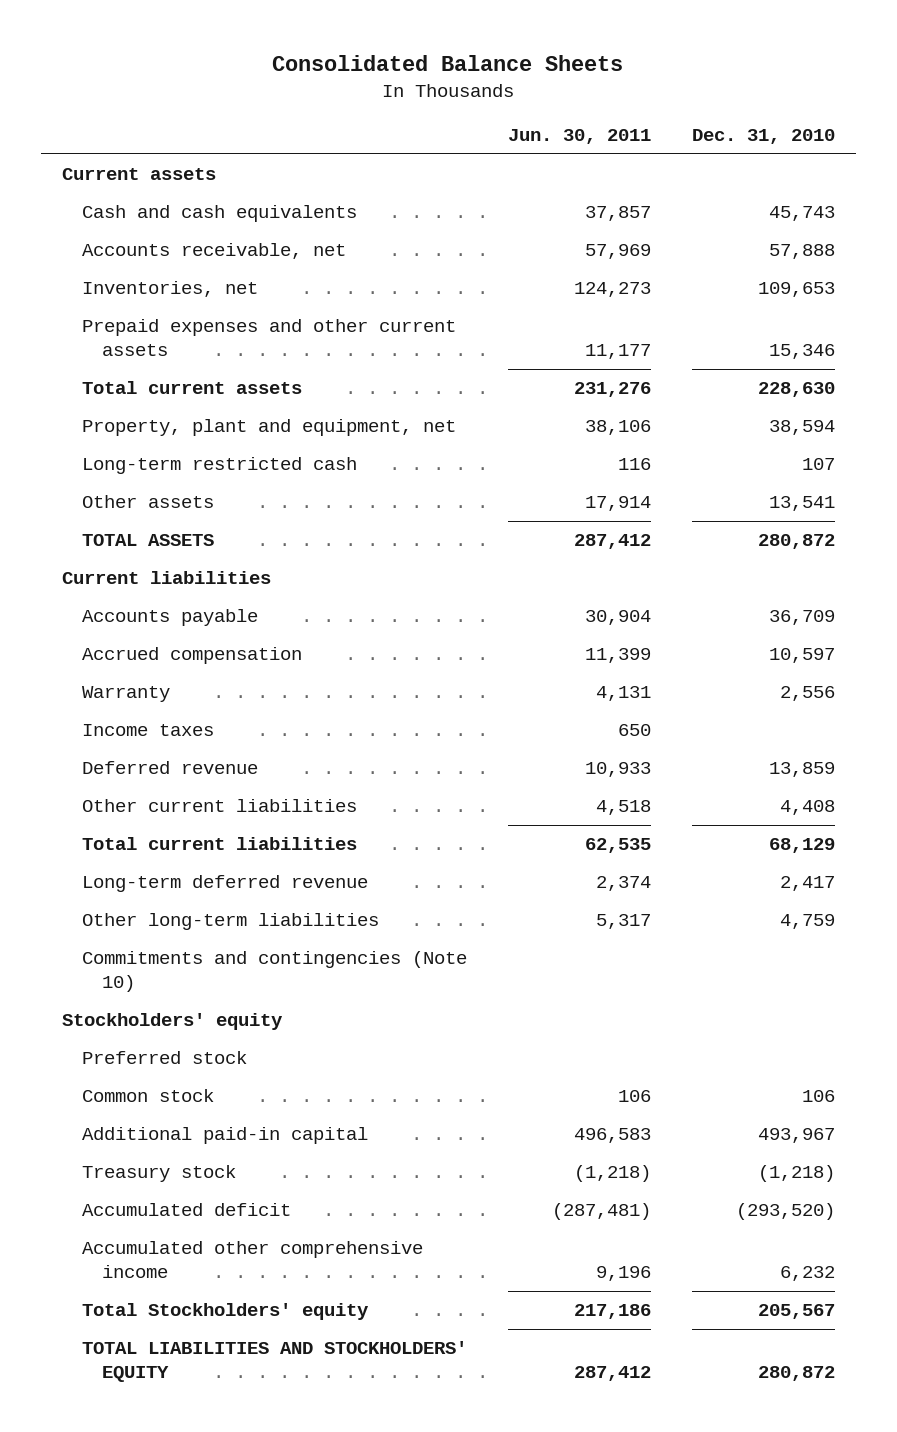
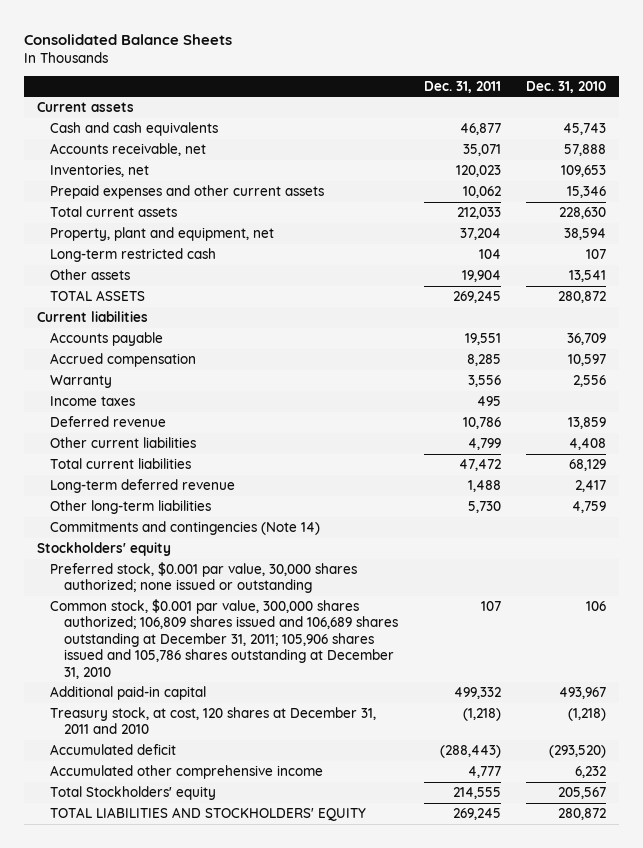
[508,129,652,145] Jun. 30, 2011 -> none
none -> [423,80,501,93] Dec. 31, 2011
[81,951,467,993] Commitments and contingencies (Note 10) -> [50,521,321,536] Commitments and contingencies (Note 14)
[81,1089,214,1103] Common stock -> none
[81,1051,247,1065] Preferred stock -> [50,562,358,594] Preferred stock, $0.001 par value, 30,000 shares authorized; none issued or outstanding
none -> [50,599,398,679] Common stock, $0.001 par value, 300,000 shares authorized; 106,809 shares issued and 106,689 shares outstanding at December 31, 2011; 105,906 shares issued and 105,786 shares outstanding at December 31, 2010
[81,1165,236,1183] Treasury stock -> [50,707,377,735] Treasury stock, at cost, 120 shares at December 31, 2011 and 2010

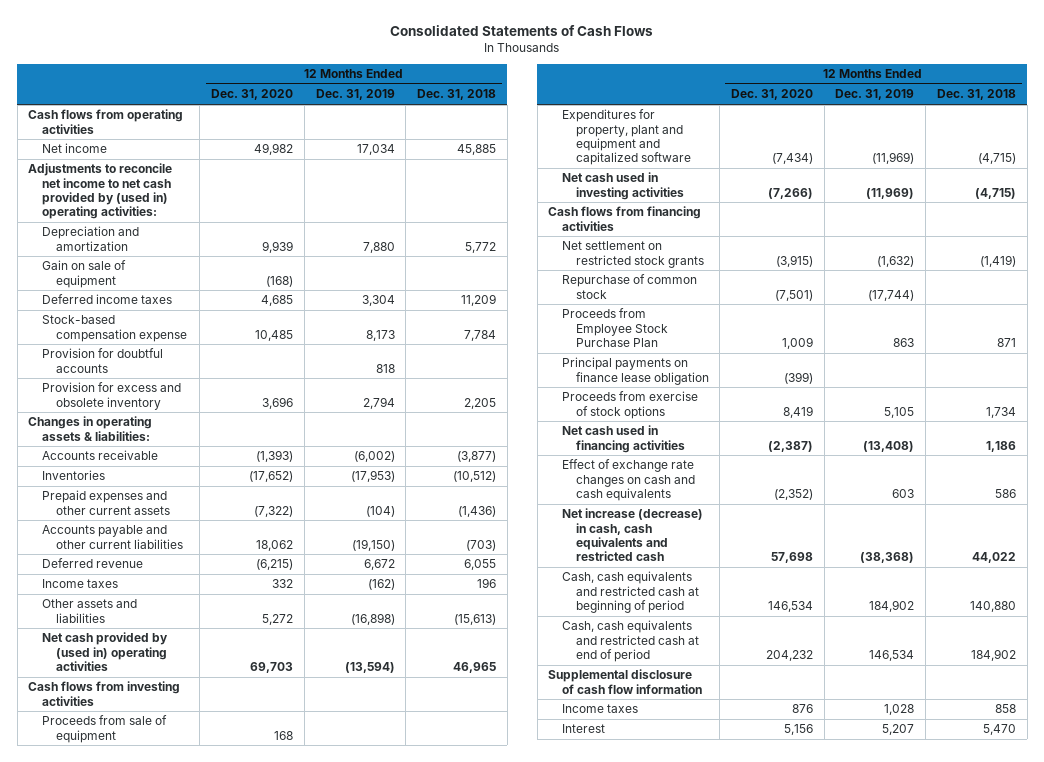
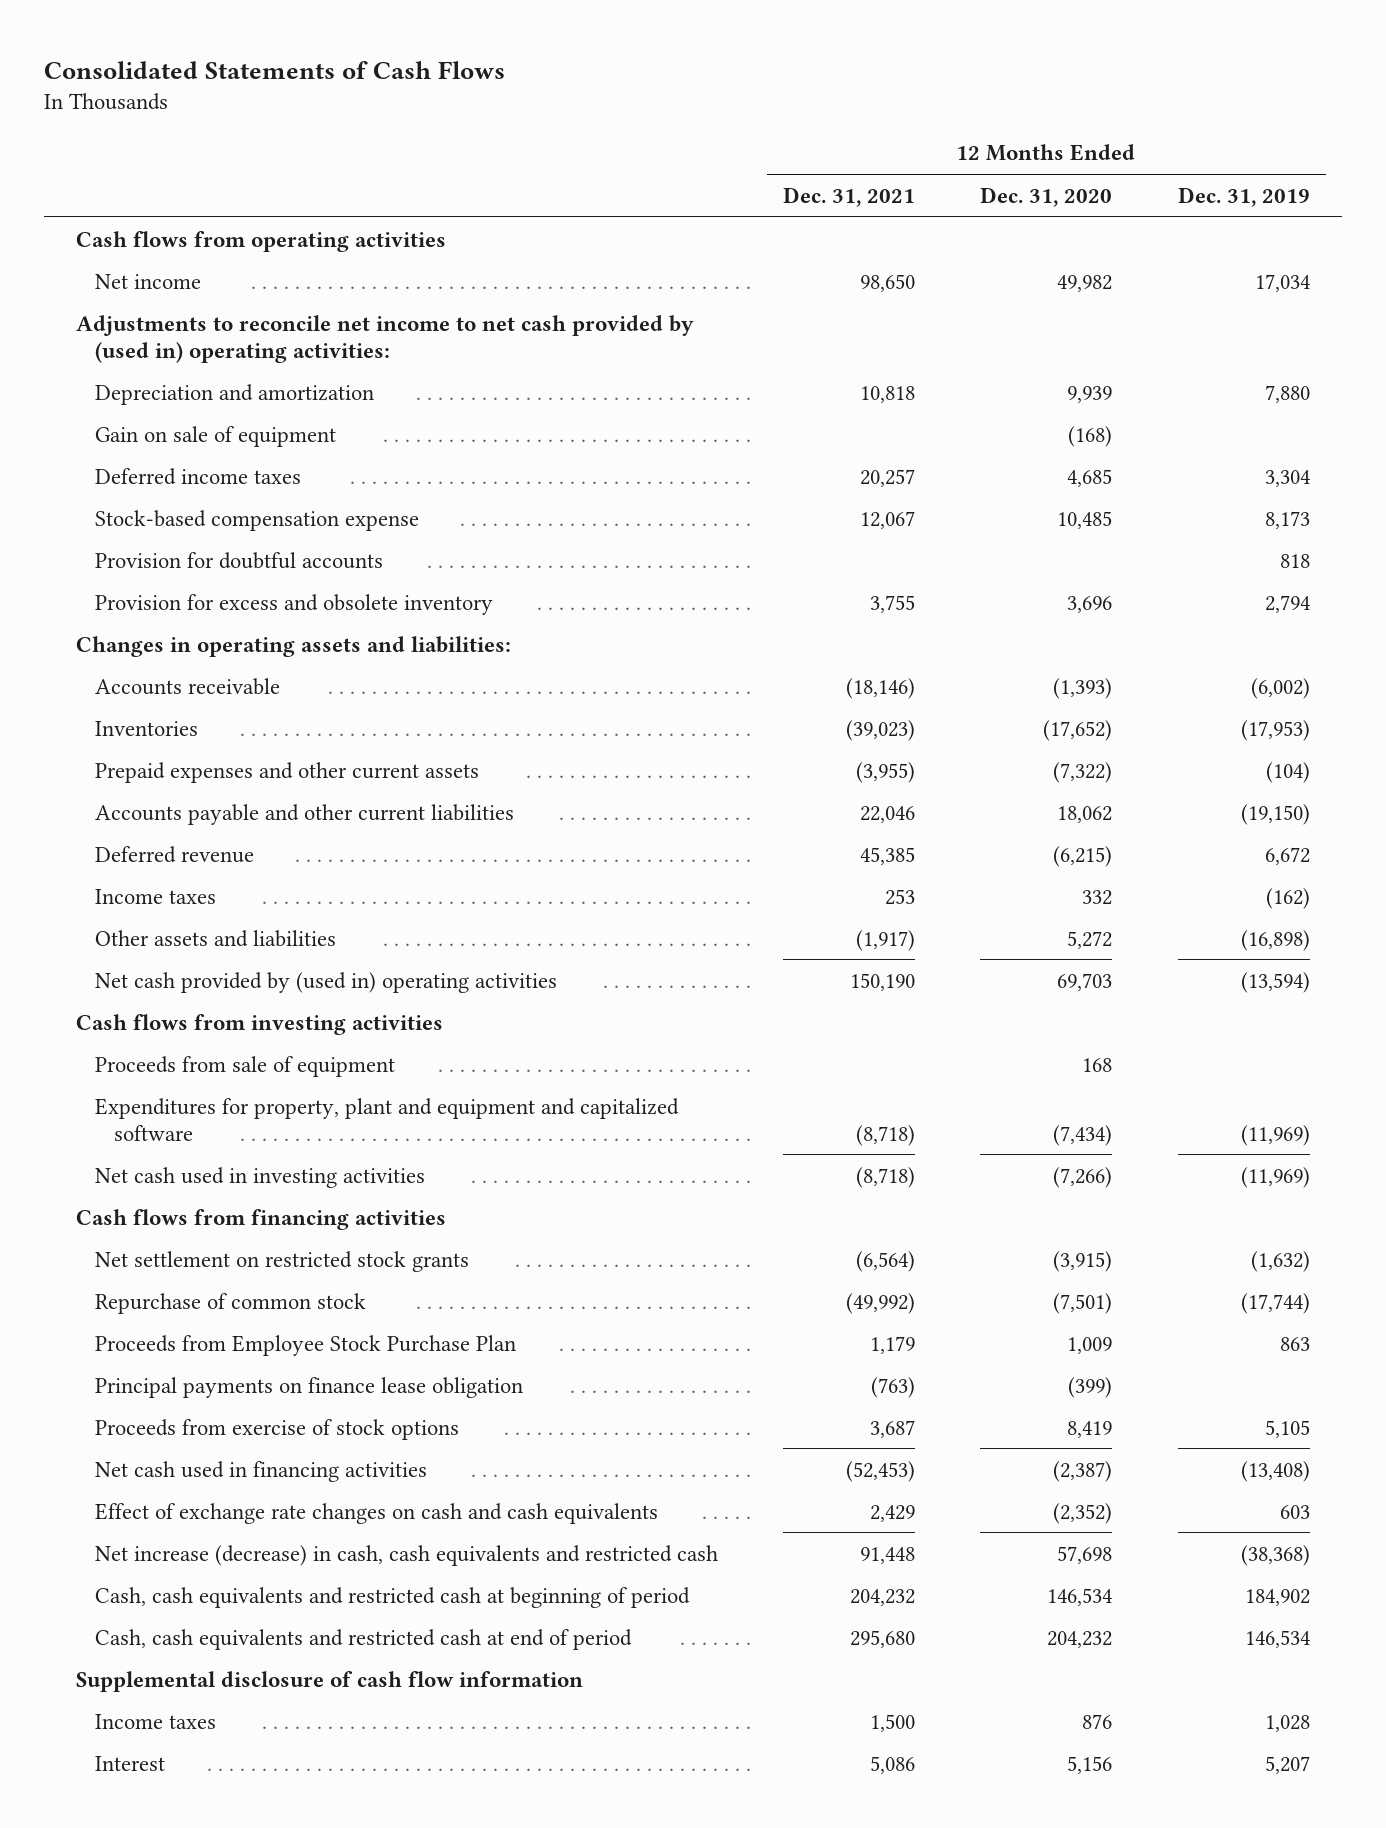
[417,89,497,101] Dec. 31, 2018 -> none
none -> [783,186,916,207] Dec. 31, 2021
[28,416,153,441] Changes in operating assets & liabilities: -> [76,635,512,657] Changes in operating assets and liabilities:

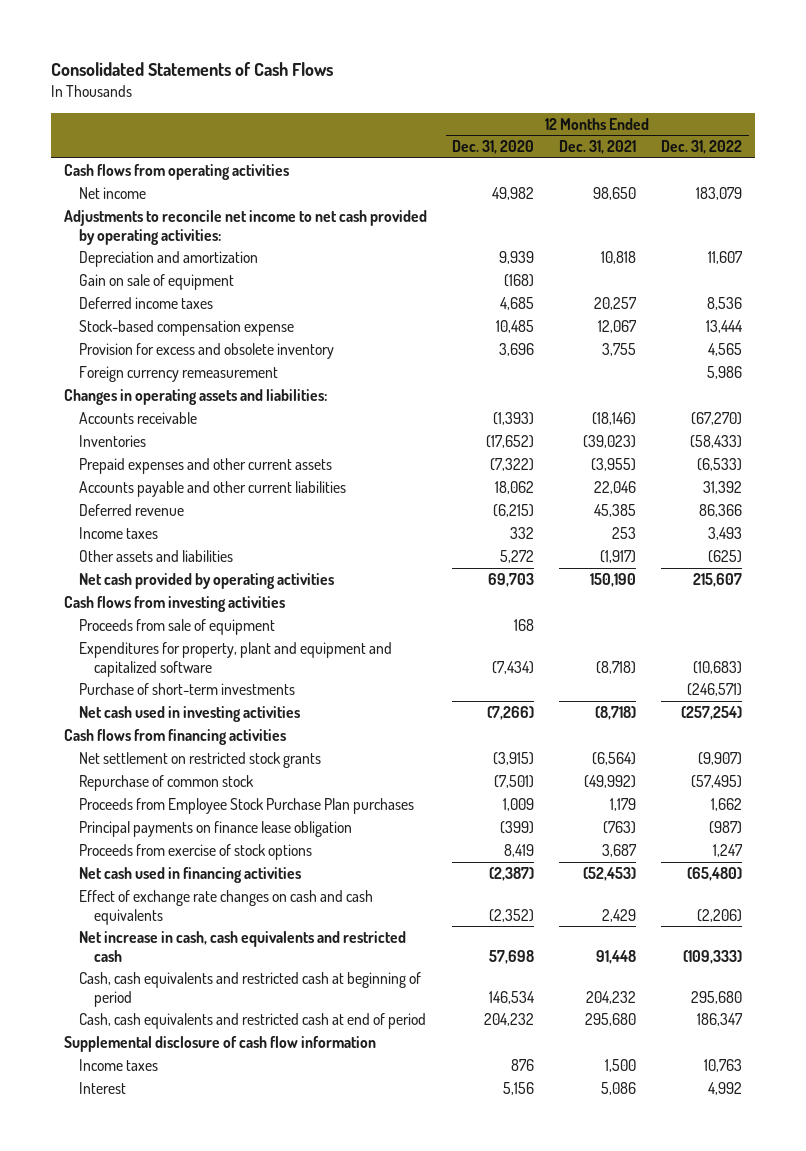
[1177,186,1310,207] Dec. 31, 2019 -> none
none -> [661,140,743,155] Dec. 31, 2022
[76,314,695,363] Adjustments to reconcile net income to net cash provided by (used in) operating activities: -> [63,210,427,245] Adjustments to reconcile net income to net cash provided by operating activities:
[94,551,383,569] Provision for doubtful accounts -> none
none -> [78,366,278,383] Foreign currency remeasurement
[94,971,557,993] Net cash provided by (used in) operating activities -> [78,573,334,590] Net cash provided by operating activities
none -> [78,683,295,696] Purchase of short-term investments
[94,1334,516,1356] Proceeds from Employee Stock Purchase Plan -> [78,798,414,815] Proceeds from Employee Stock Purchase Plan purchases
[94,1544,718,1566] Net increase (decrease) in cash, cash equivalents and restricted cash -> [78,931,406,962] Net increase in cash, cash equivalents and restricted cash

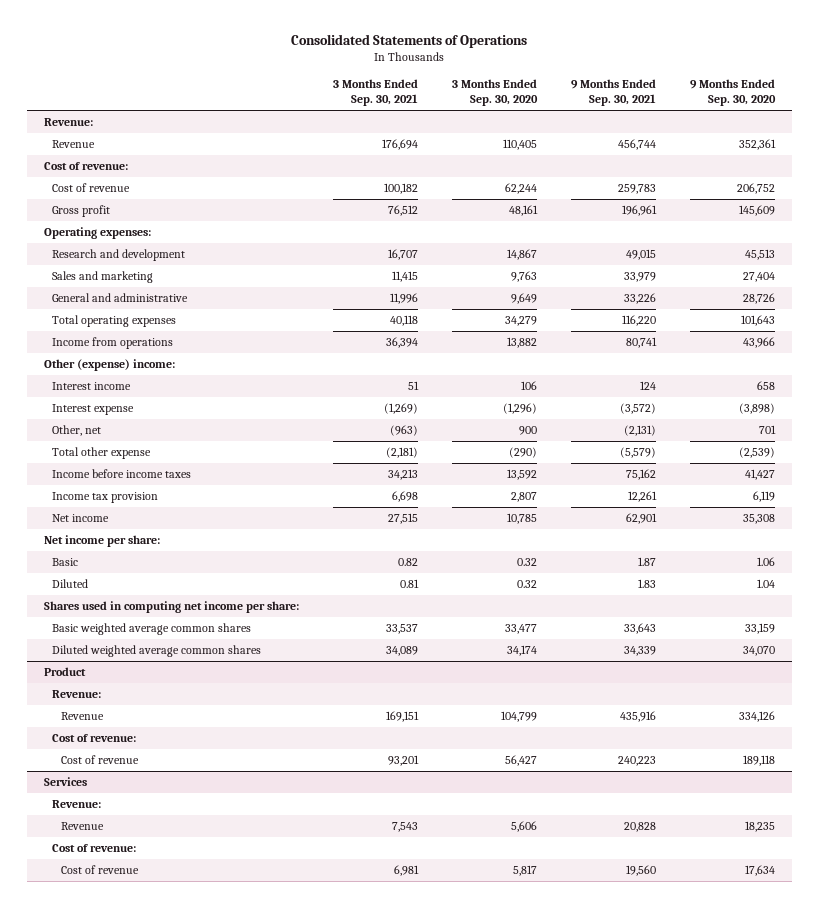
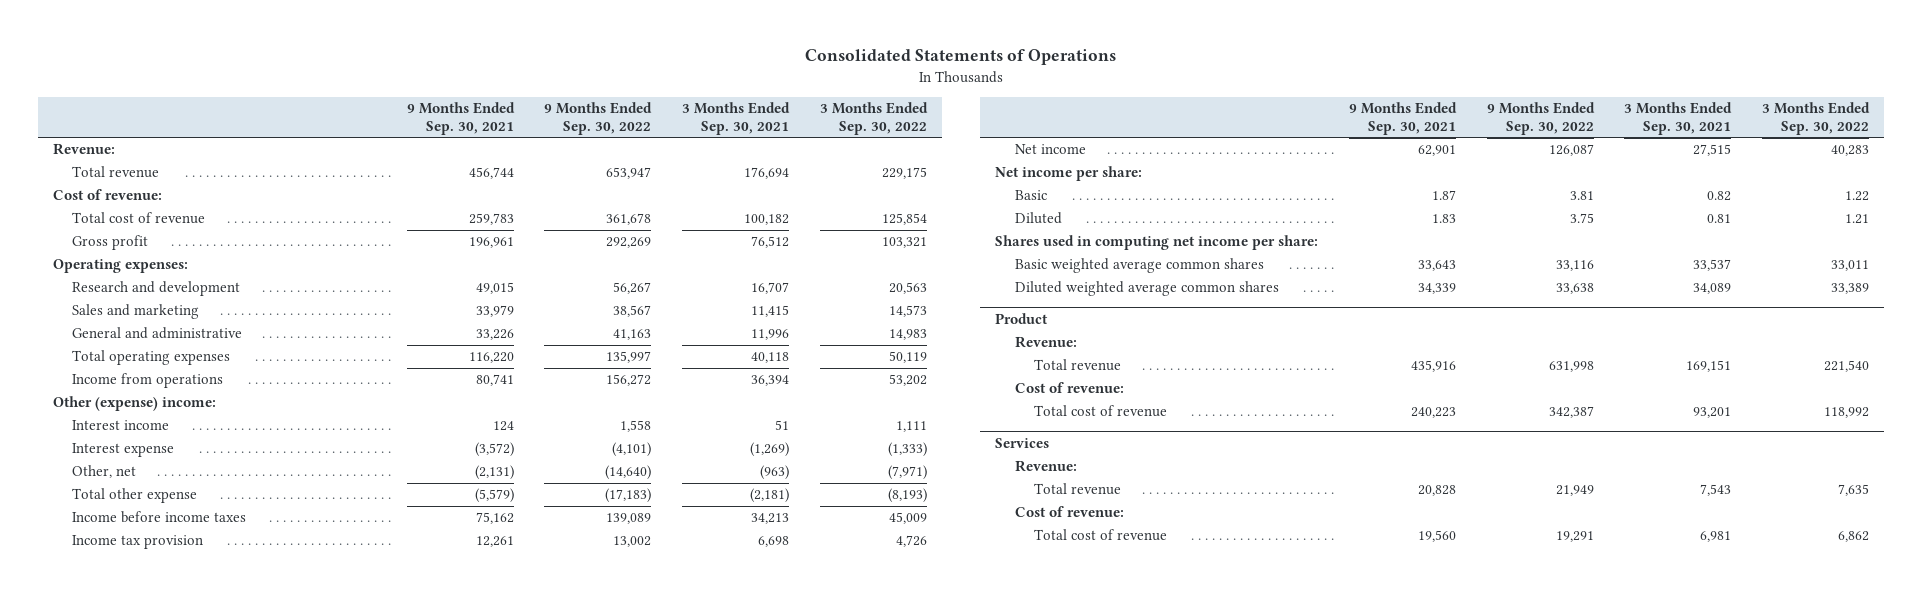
[451,78,538,107] 3 Months Ended Sep. 30, 2020 -> none
[690,78,777,107] 9 Months Ended Sep. 30, 2020 -> none
none -> [544,102,653,136] 9 Months Ended Sep. 30, 2022
none -> [819,102,928,136] 3 Months Ended Sep. 30, 2022
[52,140,96,149] Revenue -> [72,166,160,179] Total revenue
[52,183,131,193] Cost of revenue -> [72,212,206,225] Total cost of revenue
[61,712,105,721] Revenue -> [1033,359,1121,372] Total revenue
[61,755,140,765] Cost of revenue -> [1033,405,1167,418] Total cost of revenue
[61,822,105,831] Revenue -> [1033,483,1121,496] Total revenue
[61,865,140,875] Cost of revenue -> [1033,529,1167,542] Total cost of revenue

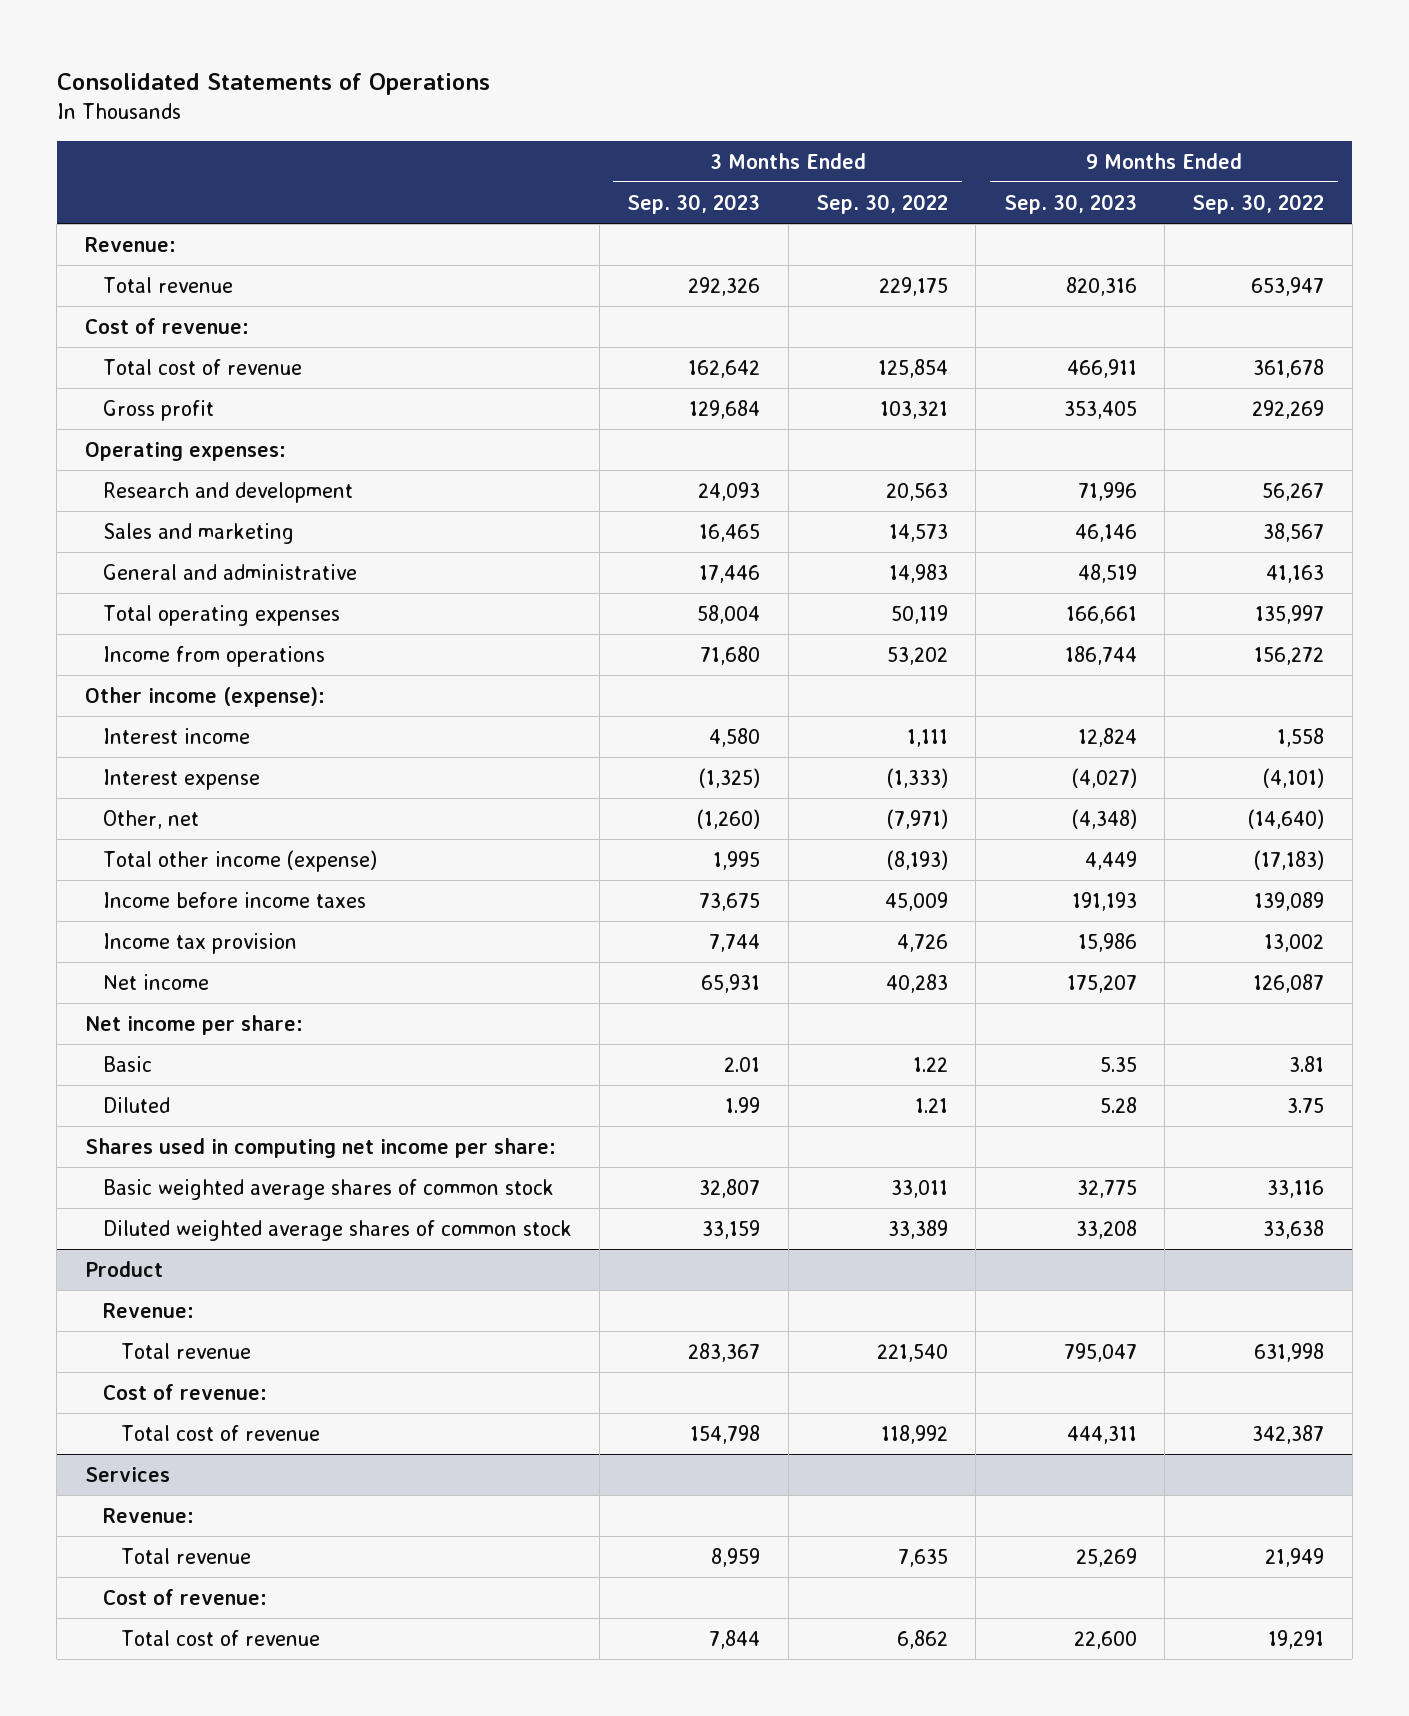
[406,102,515,136] 9 Months Ended Sep. 30, 2021 -> none
[681,102,790,136] 3 Months Ended Sep. 30, 2021 -> none
none -> [627,193,761,214] Sep. 30, 2023
none -> [1003,193,1137,214] Sep. 30, 2023
[52,396,216,412] Other (expense) income: -> [84,686,325,707] Other income (expense):
[72,488,198,504] Total other expense -> [102,849,377,872] Total other income (expense)
[1014,258,1264,274] Basic weighted average common shares -> [102,1178,554,1200] Basic weighted average shares of common stock
[1014,281,1279,297] Diluted weighted average common shares -> [102,1219,572,1241] Diluted weighted average shares of common stock

